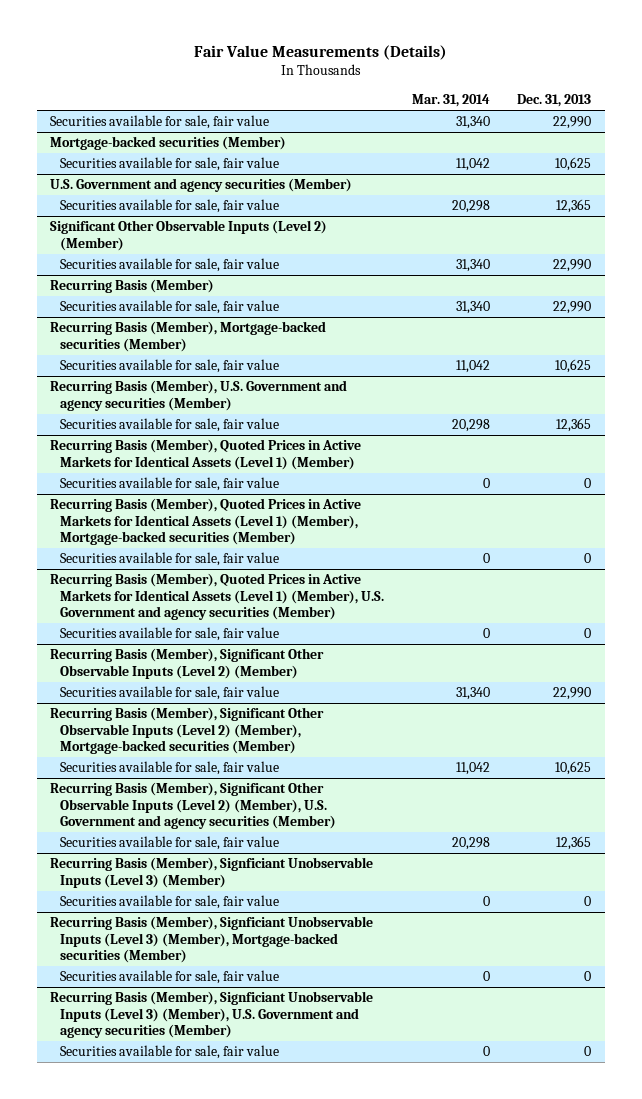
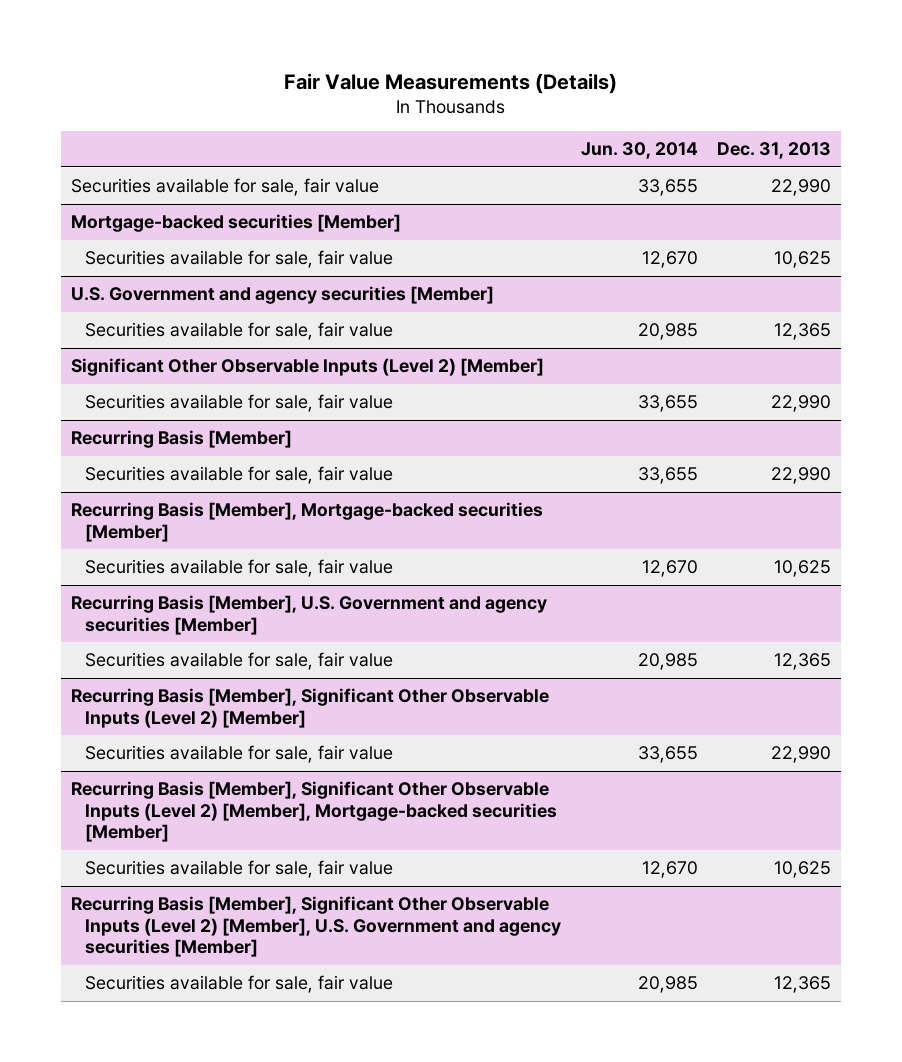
[411,93,490,107] Mar. 31, 2014 -> none
none -> [580,142,698,160] Jun. 30, 2014
[50,136,287,151] Mortgage-backed securities (Member) -> [70,214,401,233] Mortgage-backed securities [Member]
[50,178,353,193] U.S. Government and agency securities (Member) -> [70,286,494,305] U.S. Government and agency securities [Member]
[50,220,328,251] Significant Other Observable Inputs (Level 2) (Member) -> [70,358,544,377] Significant Other Observable Inputs (Level 2) [Member]
[50,279,215,294] Recurring Basis (Member) -> [70,430,292,449] Recurring Basis [Member]
[50,321,327,352] Recurring Basis (Member), Mortgage-backed securities (Member) -> [70,502,543,542] Recurring Basis [Member], Mortgage-backed securities [Member]
[50,380,348,411] Recurring Basis (Member), U.S. Government and agency securities (Member) -> [70,595,547,635] Recurring Basis [Member], U.S. Government and agency securities [Member]
[50,439,362,470] Recurring Basis (Member), Quoted Prices in Active Markets for Identical Assets (Level 1) (Member) -> none
[60,477,280,492] Securities available for sale, fair value -> none
[50,498,362,545] Recurring Basis (Member), Quoted Prices in Active Markets for Identical Assets (Level 1) (Member), Mortgage-backed securities (Member) -> none
[60,552,280,567] Securities available for sale, fair value -> none
[50,573,385,620] Recurring Basis (Member), Quoted Prices in Active Markets for Identical Assets (Level 1) (Member), U.S. Government and agency securities (Member) -> none
[60,627,280,642] Securities available for sale, fair value -> none
[50,648,325,679] Recurring Basis (Member), Significant Other Observable Inputs (Level 2) (Member) -> [70,688,549,728] Recurring Basis [Member], Significant Other Observable Inputs (Level 2) [Member]
[50,707,325,754] Recurring Basis (Member), Significant Other Observable Inputs (Level 2) (Member), Mortgage-backed securities (Member) -> [70,781,558,843] Recurring Basis [Member], Significant Other Observable Inputs (Level 2) [Member], Mortgage-backed securities [Member]
[50,782,337,829] Recurring Basis (Member), Significant Other Observable Inputs (Level 2) (Member), U.S. Government and agency securities (Member) -> [70,896,562,958] Recurring Basis [Member], Significant Other Observable Inputs (Level 2) [Member], U.S. Government and agency securities [Member]
[50,857,374,888] Recurring Basis (Member), Signficiant Unobservable Inputs (Level 3) (Member) -> none
[60,895,280,910] Securities available for sale, fair value -> none
[50,916,374,963] Recurring Basis (Member), Signficiant Unobservable Inputs (Level 3) (Member), Mortgage-backed securities (Member) -> none
[60,970,280,985] Securities available for sale, fair value -> none
[50,991,374,1038] Recurring Basis (Member), Signficiant Unobservable Inputs (Level 3) (Member), U.S. Government and agency securities (Member) -> none
[60,1045,280,1060] Securities available for sale, fair value -> none

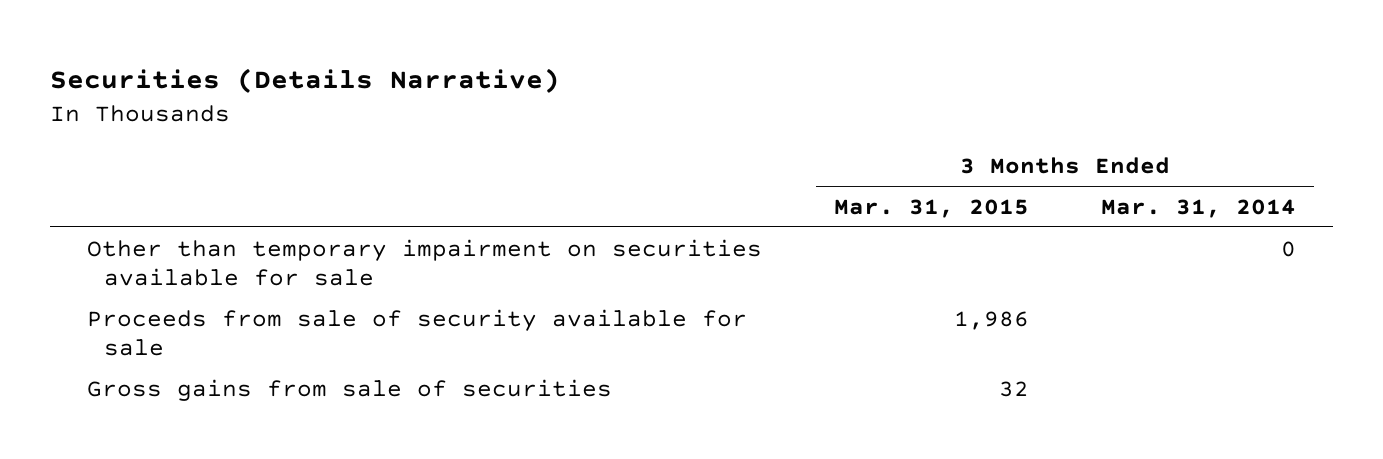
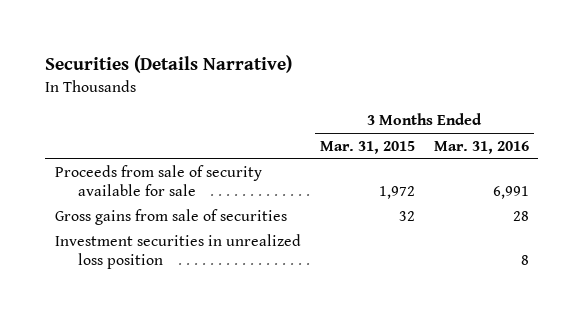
[1101,198,1297,218] Mar. 31, 2014 -> none
none -> [433,140,529,154] Mar. 31, 2016
[86,238,762,287] Other than temporary impairment on securities available for sale -> none
[953,310,1029,330] 1,986 -> [378,185,415,199] 1,972
none -> [54,233,301,269] Investment securities in unrealized loss position

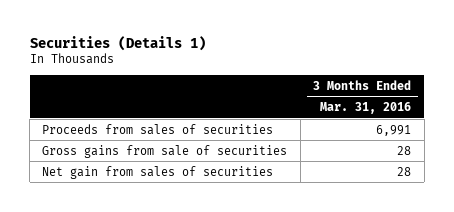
[45,55,293,74] Securities (Details Narrative) -> [29,35,206,51] Securities (Details 1)
[319,140,415,154] Mar. 31, 2015 -> none
[54,164,262,196] Proceeds from sale of security available for sale -> [42,123,274,135] Proceeds from sales of securities
[54,233,301,269] Investment securities in unrealized loss position -> none
none -> [42,165,274,179] Net gain from sales of securities

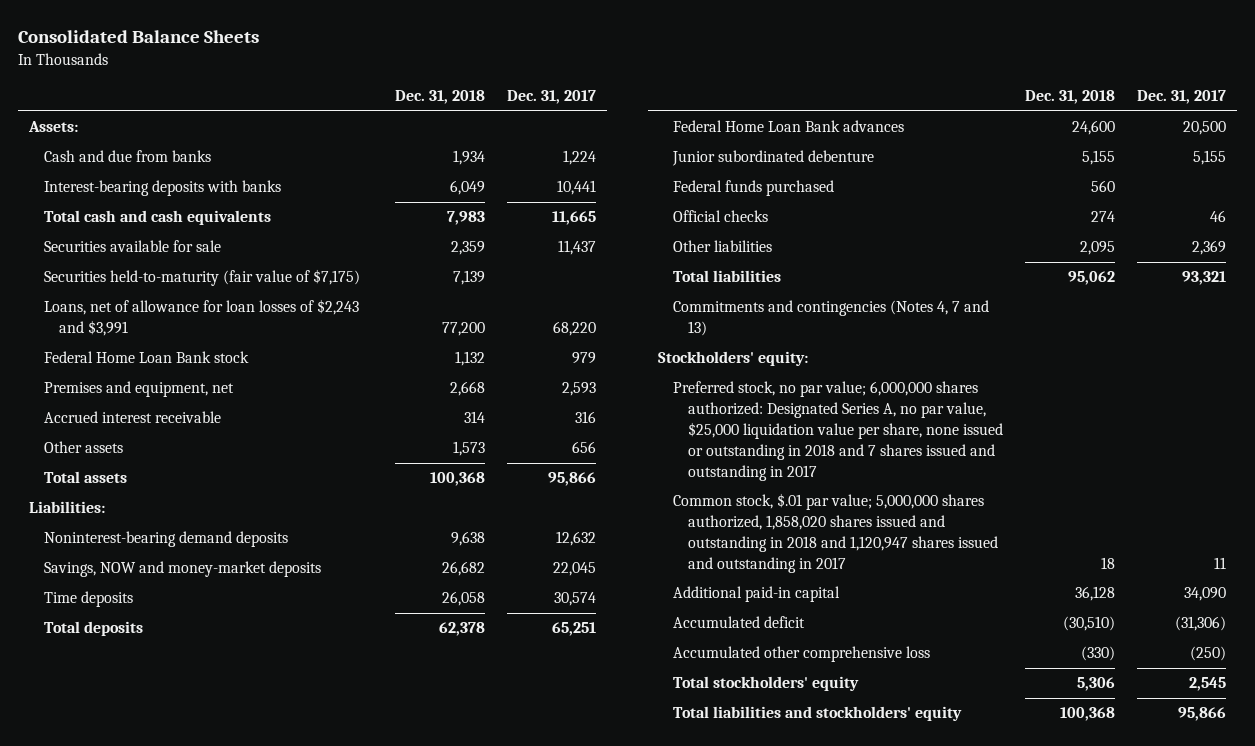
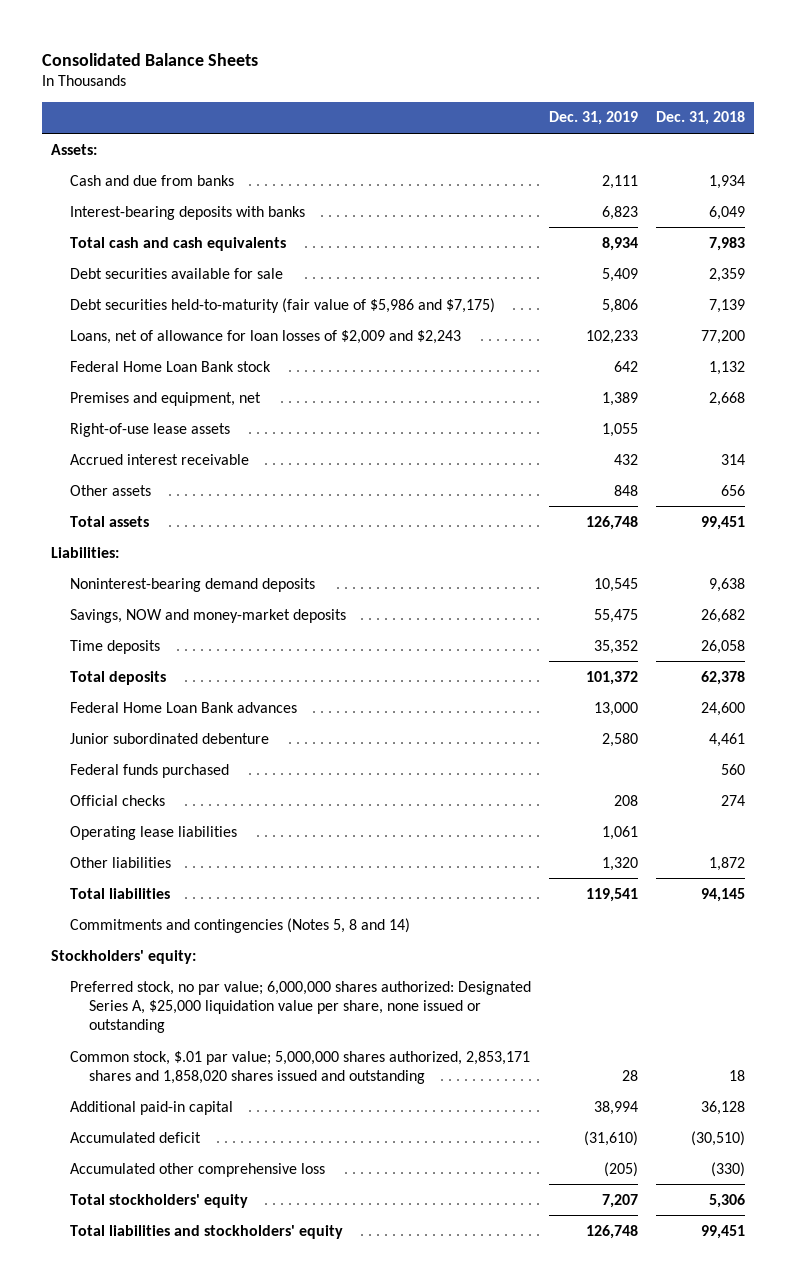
[507,90,597,105] Dec. 31, 2017 -> none
none -> [549,111,639,126] Dec. 31, 2019
[43,240,221,253] Securities available for sale -> [69,267,283,279] Debt securities available for sale
[43,269,360,287] Securities held-to-maturity (fair value of $7,175) -> [69,297,495,313] Debt securities held-to-maturity (fair value of $5,986 and $7,175)
[43,299,359,337] Loans, net of allowance for loan losses of $2,243 and $3,991 -> [69,329,461,344] Loans, net of allowance for loan losses of $2,009 and $2,243
none -> [69,422,230,437] Right-of-use lease assets
[453,441,486,457] 1,573 -> [721,484,746,496] 656
[430,472,486,487] 100,368 -> [701,515,746,530] 99,451
[1081,150,1115,166] 5,155 -> [709,732,746,747] 4,461
none -> [69,825,237,840] Operating lease liabilities
[1079,241,1115,256] 2,095 -> [709,856,746,871] 1,872
[1067,271,1115,286] 95,062 -> [701,887,746,902] 94,145
[673,300,990,337] Commitments and contingencies (Notes 4, 7 and 13) -> [69,917,410,933] Commitments and contingencies (Notes 5, 8 and 14)
[673,381,1004,481] Preferred stock, no par value; 6,000,000 shares authorized: Designated Series A, no par value, $25,000 liquidation value per share, none issued or outstanding in 2018 and 7 shares issued and outstanding in 2017 -> [69,980,531,1034] Preferred stock, no par value; 6,000,000 shares authorized: Designated Series A, $25,000 liquidation value per share, none issued or outstanding
[673,493,999,573] Common stock, $.01 par value; 5,000,000 shares authorized, 1,858,020 shares issued and outstanding in 2018 and 1,120,947 shares issued and outstanding in 2017 -> [69,1050,530,1084] Common stock, $.01 par value; 5,000,000 shares authorized, 2,853,171 shares and 1,858,020 shares issued and outstanding
[1059,707,1115,722] 100,368 -> [701,1224,746,1239] 99,451

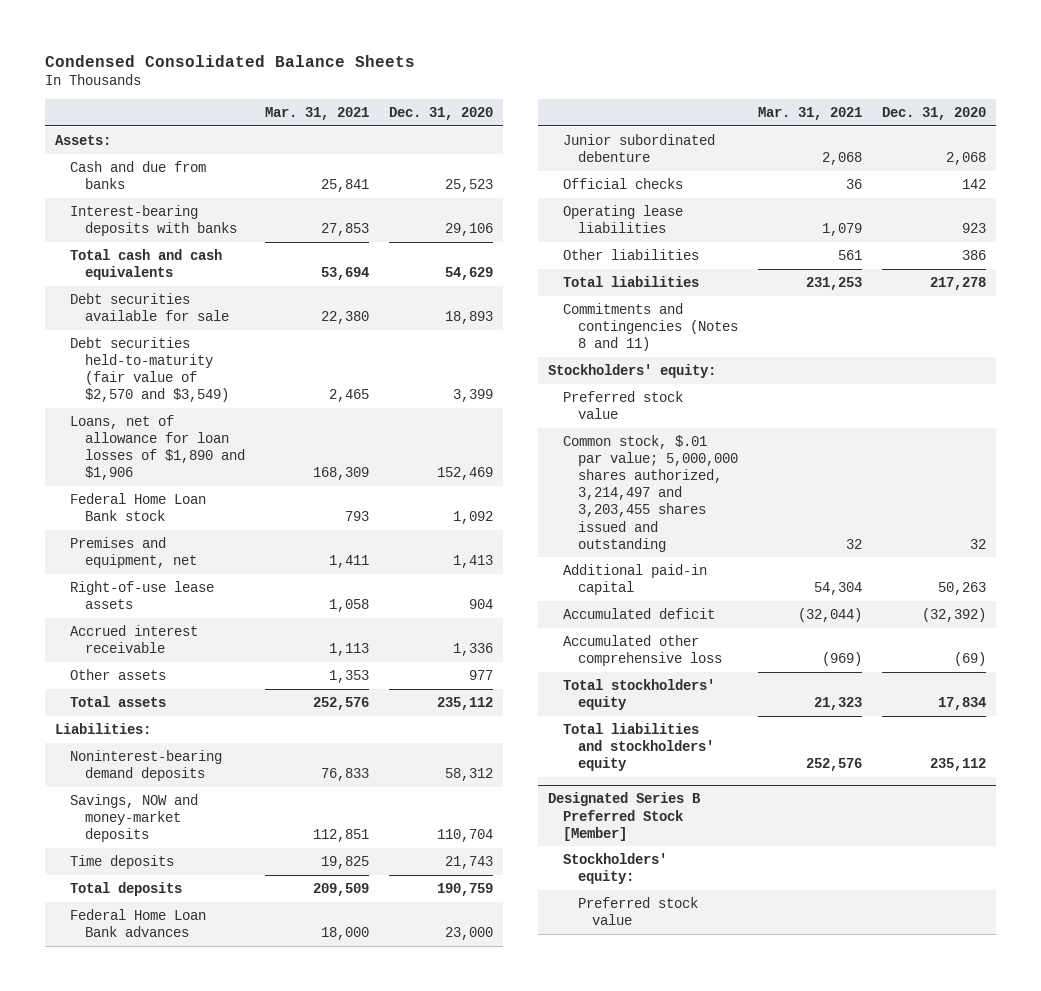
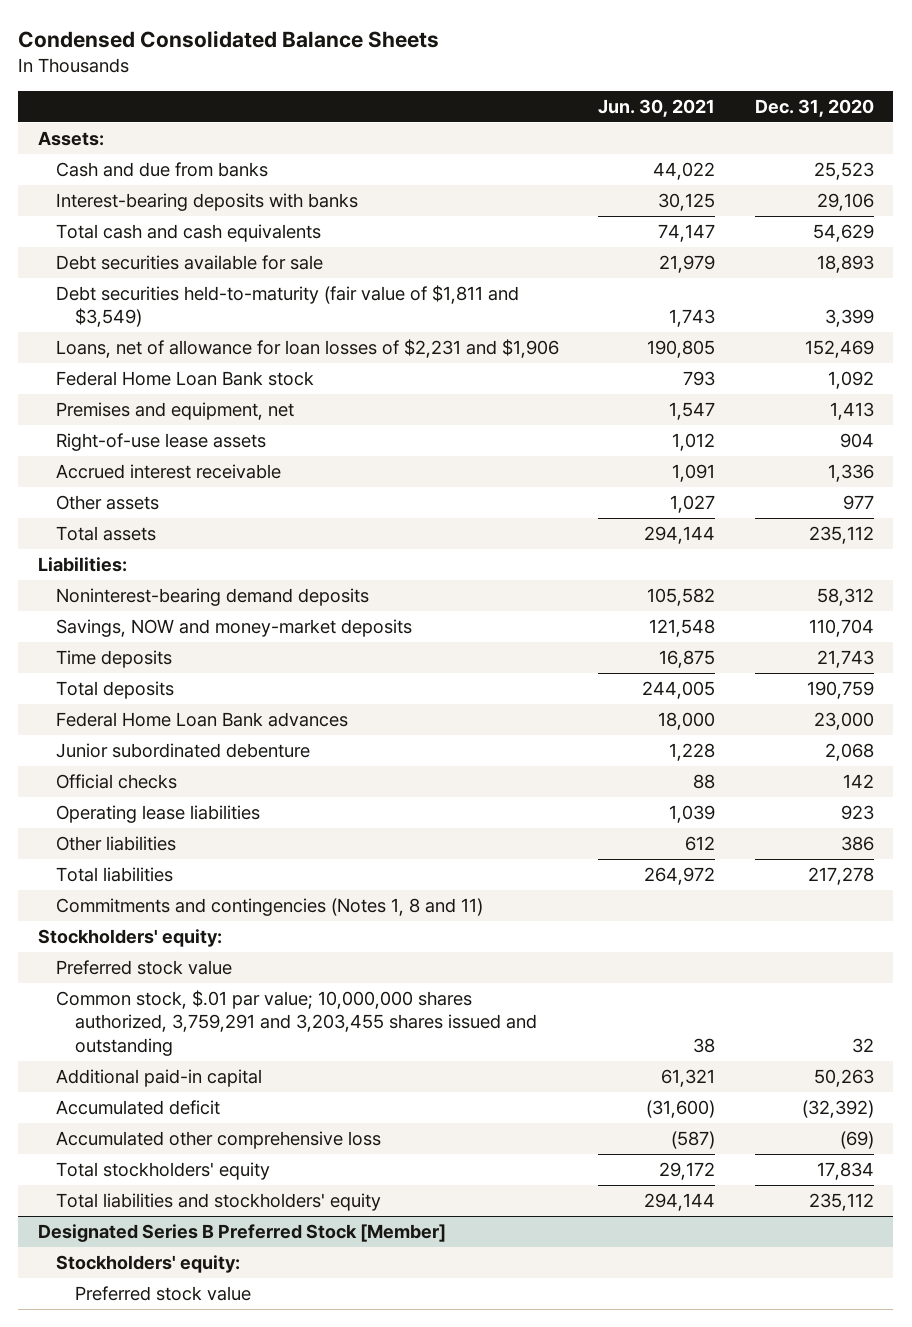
[264,107,369,121] Mar. 31, 2021 -> none
none -> [598,98,716,117] Jun. 30, 2021
[70,336,229,403] Debt securities held-to-maturity (fair value of $2,570 and $3,549) -> [56,285,520,328] Debt securities held-to-maturity (fair value of $1,811 and $3,549)
[70,414,245,481] Loans, net of allowance for loan losses of $1,890 and $1,906 -> [56,339,560,359] Loans, net of allowance for loan losses of $2,231 and $1,906
[562,302,738,352] Commitments and contingencies (Notes 8 and 11) -> [56,898,484,917] Commitments and contingencies (Notes 1, 8 and 11)
[562,434,738,552] Common stock, $.01 par value; 5,000,000 shares authorized, 3,214,497 and 3,203,455 shares issued and outstanding -> [56,990,537,1056] Common stock, $.01 par value; 10,000,000 shares authorized, 3,759,291 and 3,203,455 shares issued and outstanding

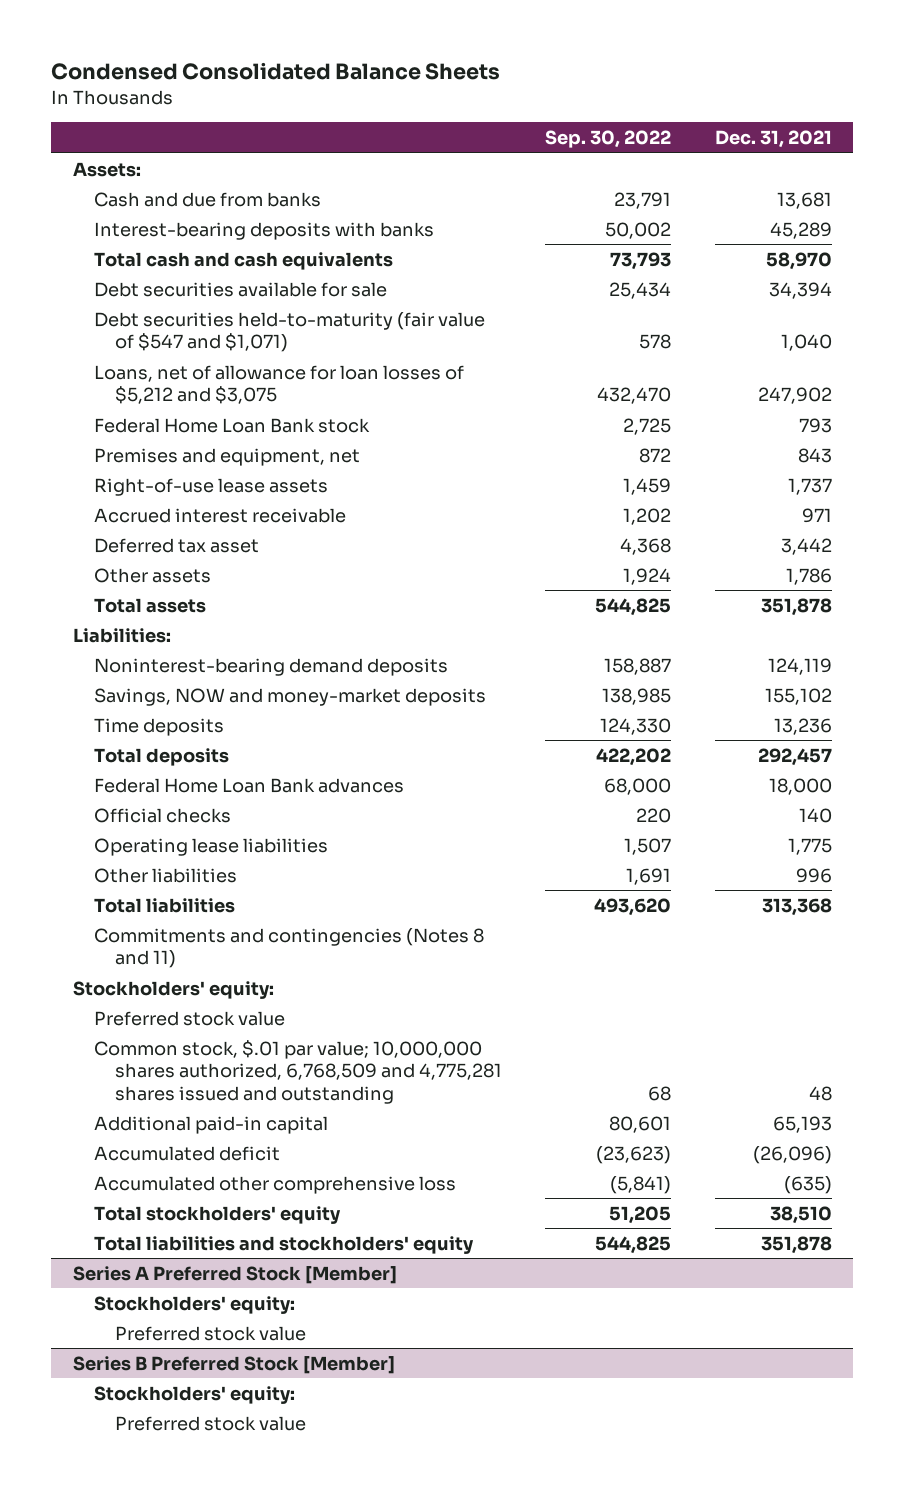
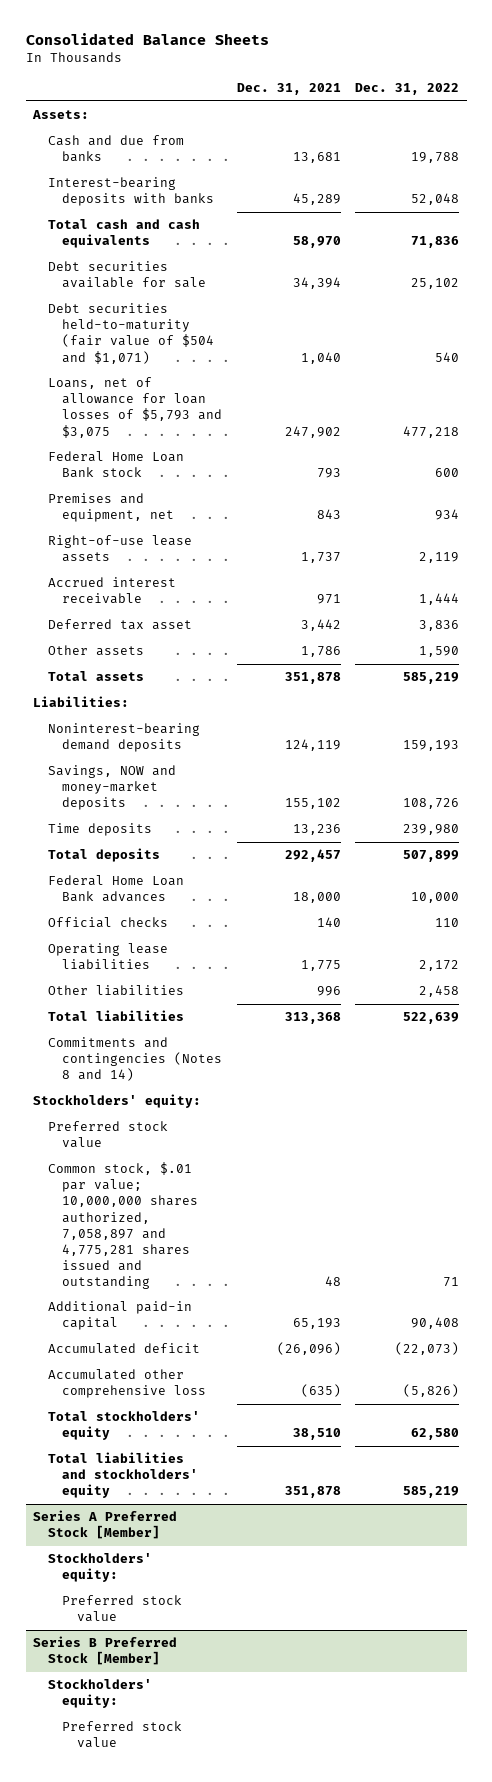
[51,62,501,81] Condensed Consolidated Balance Sheets -> [25,33,269,46] Consolidated Balance Sheets
[545,130,672,149] Sep. 30, 2022 -> none
none -> [355,82,460,95] Dec. 31, 2022
[93,311,485,353] Debt securities held-to-maturity (fair value of $547 and $1,071) -> [47,303,215,364] Debt securities held-to-maturity (fair value of $504 and $1,071)
[93,364,464,405] Loans, net of allowance for loan losses of $5,212 and $3,075 -> [47,377,223,438] Loans, net of allowance for loan losses of $5,793 and $3,075
[93,927,484,969] Commitments and contingencies (Notes 8 and 11) -> [47,1037,223,1082] Commitments and contingencies (Notes 8 and 14)
[93,1039,502,1104] Common stock, $.01 par value; 10,000,000 shares authorized, 6,768,509 and 4,775,281 shares issued and outstanding -> [47,1162,199,1289] Common stock, $.01 par value; 10,000,000 shares authorized, 7,058,897 and 4,775,281 shares issued and outstanding

